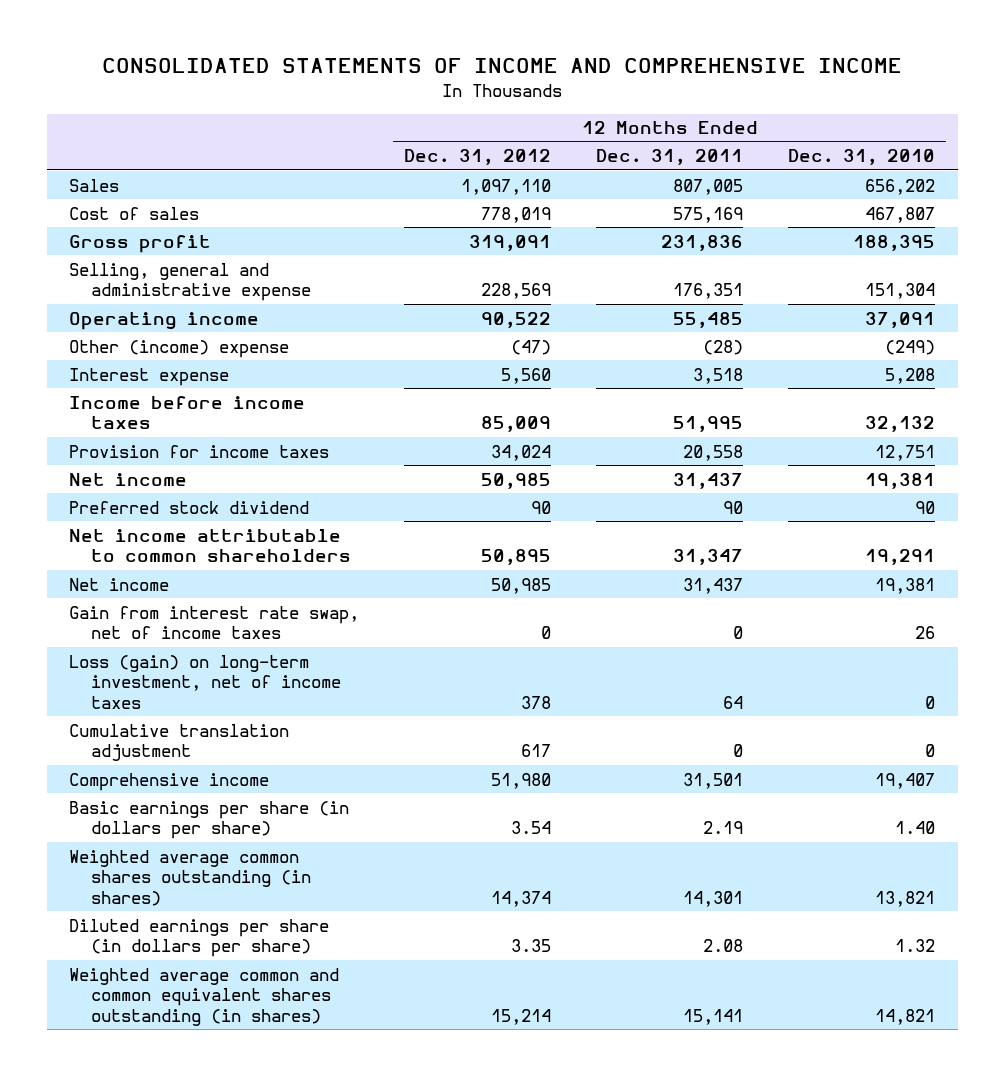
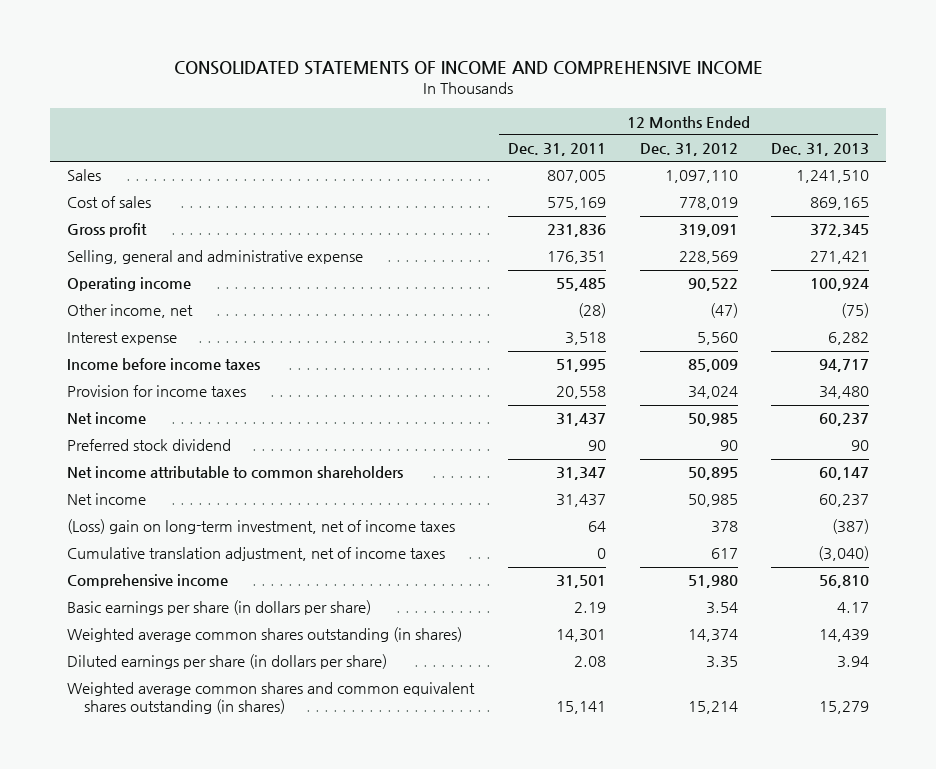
[788,149,936,166] Dec. 31, 2010 -> none
none -> [771,143,870,157] Dec. 31, 2013
[69,339,290,358] Other (income) expense -> [67,304,194,319] Other income, net
[69,605,360,640] Gain from interest rate swap, net of income taxes -> none
[69,654,341,709] Loss (gain) on long-term investment, net of income taxes -> [67,519,456,535] (Loss) gain on long-term investment, net of income taxes
[69,723,290,762] Cumulative translation adjustment -> [67,547,446,562] Cumulative translation adjustment, net of income taxes
[69,967,340,1026] Weighted average common and common equivalent shares outstanding (in shares) -> [67,682,476,715] Weighted average common shares and common equivalent shares outstanding (in shares)

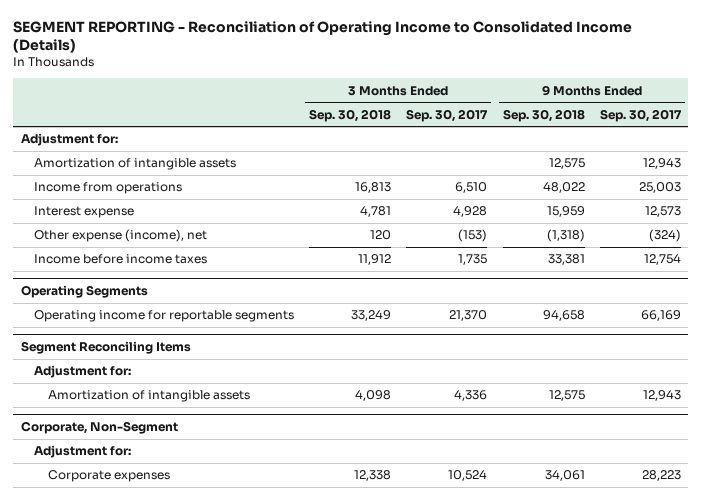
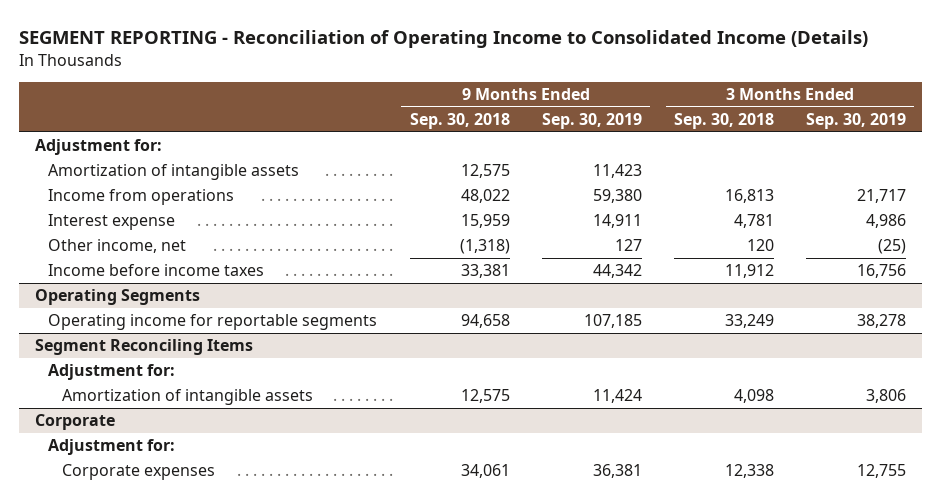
[406,108,489,122] Sep. 30, 2017 -> none
[599,108,682,122] Sep. 30, 2017 -> none
none -> [541,113,642,130] Sep. 30, 2019
none -> [806,113,907,130] Sep. 30, 2019
[34,229,208,243] Other expense (income), net -> [48,239,187,254] Other income, net
[20,421,178,435] Corporate, Non-Segment -> [35,414,116,431] Corporate

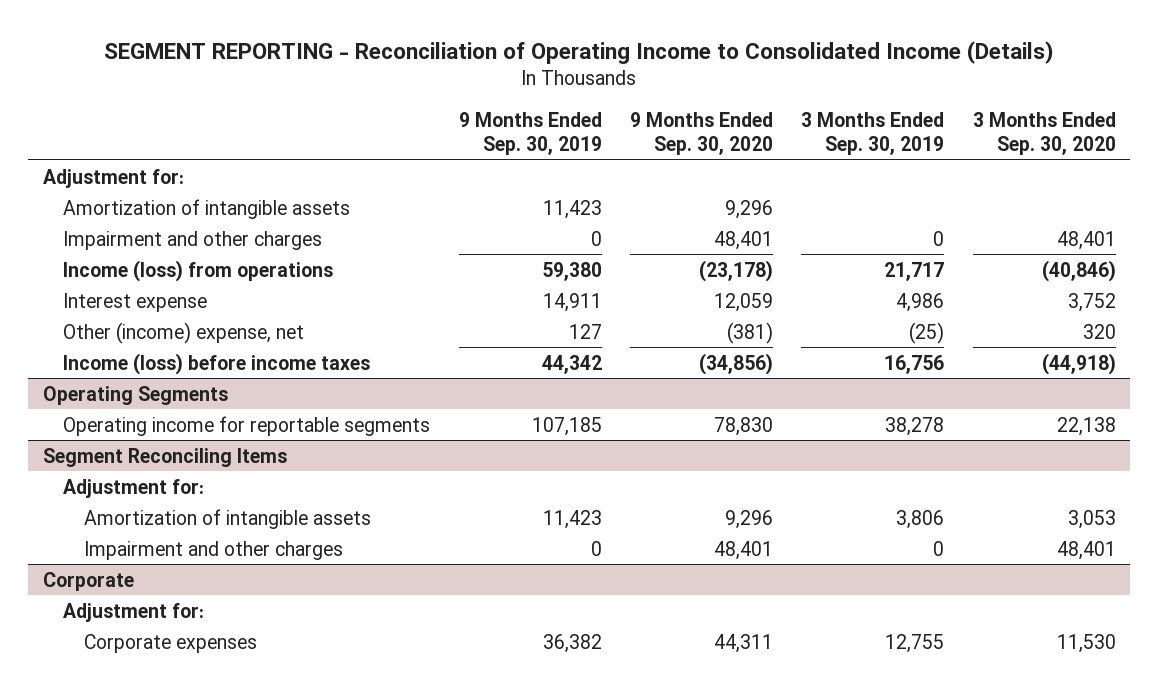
[409,113,510,130] Sep. 30, 2018 -> none
[673,113,774,130] Sep. 30, 2018 -> none
none -> [629,111,773,156] 9 Months Ended Sep. 30, 2020
none -> [972,111,1116,156] 3 Months Ended Sep. 30, 2020
none -> [63,230,323,250] Impairment and other charges
[48,189,235,206] Income from operations -> [63,259,334,282] Income (loss) from operations
[48,239,187,254] Other income, net -> [63,321,305,344] Other (income) expense, net
[48,264,265,277] Income before income taxes -> [63,352,371,375] Income (loss) before income taxes
[592,389,642,404] 11,424 -> [542,509,602,529] 11,423
none -> [83,540,343,560] Impairment and other charges
[592,464,642,479] 36,381 -> [542,633,602,653] 36,382

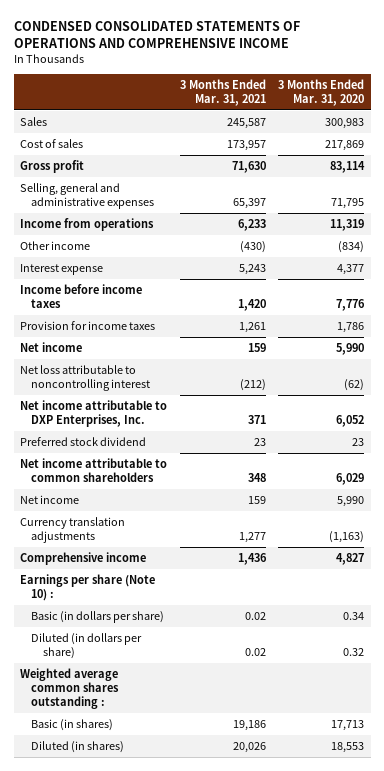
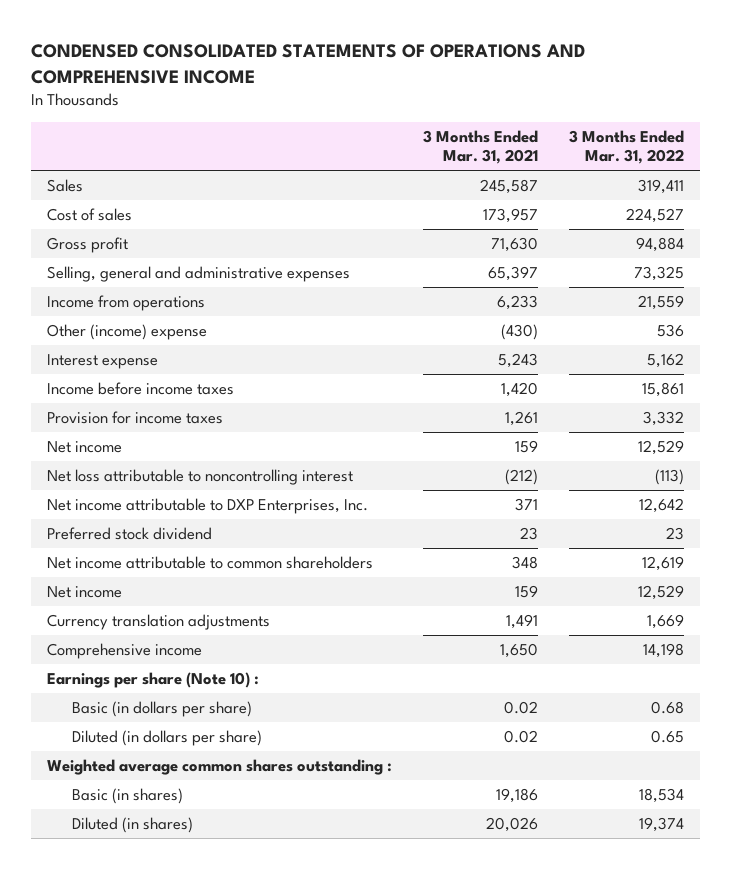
[278,78,365,106] 3 Months Ended Mar. 31, 2020 -> none
none -> [568,129,684,165] 3 Months Ended Mar. 31, 2022
[20,241,91,251] Other income -> [46,323,207,340] Other (income) expense
[238,532,266,544] 1,277 -> [505,613,538,629] 1,491
[237,553,267,566] 1,436 -> [499,642,538,658] 1,650

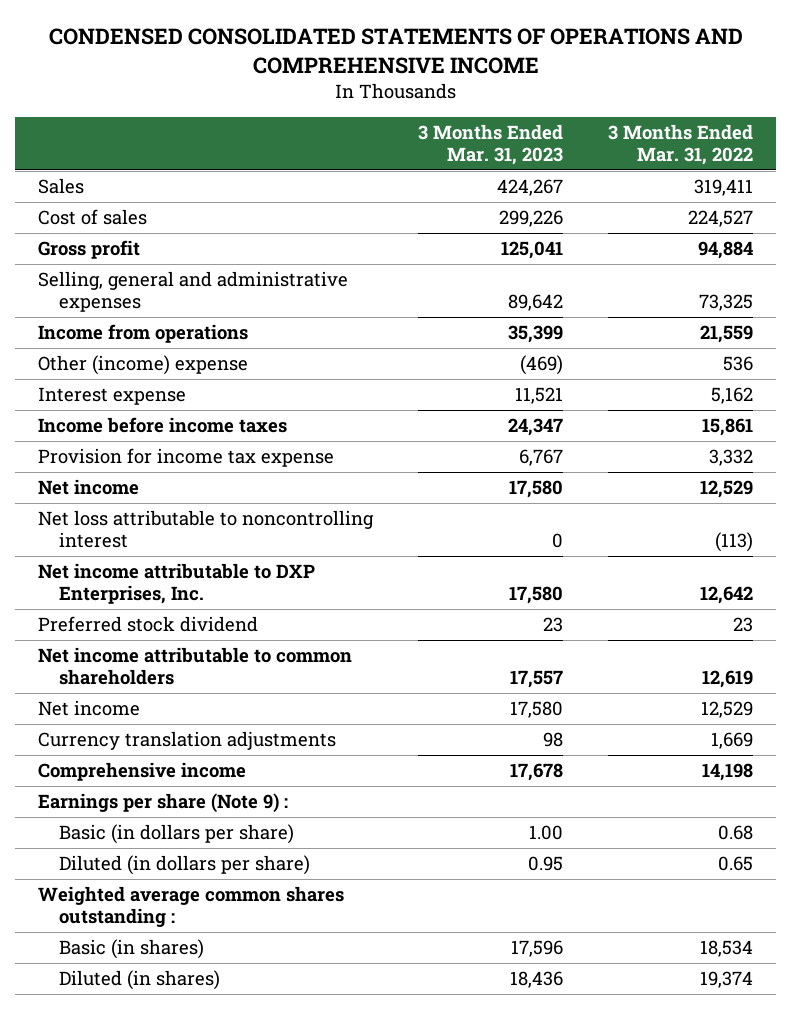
[422,129,538,165] 3 Months Ended Mar. 31, 2021 -> none
none -> [418,124,564,166] 3 Months Ended Mar. 31, 2023
[46,410,223,424] Provision for income taxes -> [37,448,334,468] Provision for income tax expense
[46,671,259,688] Earnings per share (Note 10) : -> [37,793,288,814] Earnings per share (Note 9) :

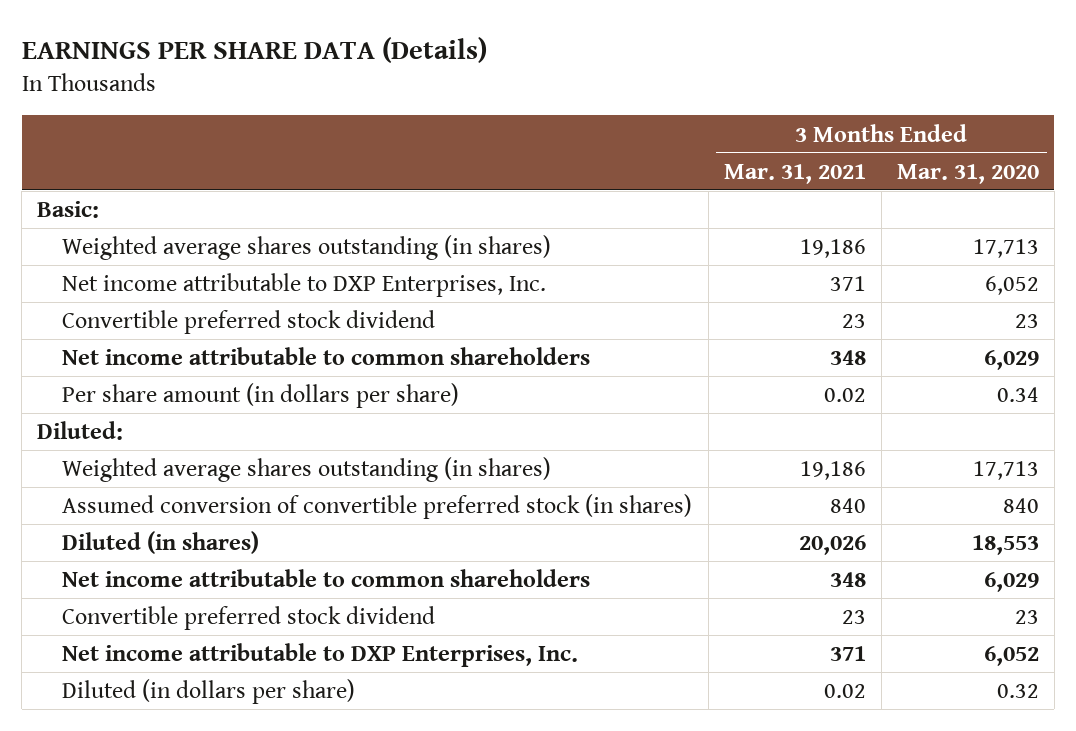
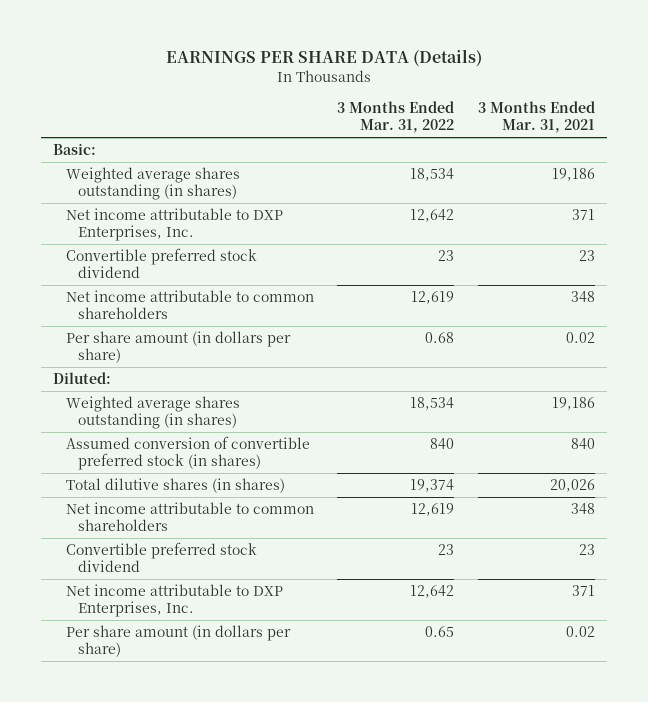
[896,163,1039,184] Mar. 31, 2020 -> none
none -> [337,101,455,134] 3 Months Ended Mar. 31, 2022
[62,531,260,555] Diluted (in shares) -> [65,478,285,494] Total dilutive shares (in shares)
[62,679,356,705] Diluted (in dollars per share) -> [65,625,291,658] Per share amount (in dollars per share)

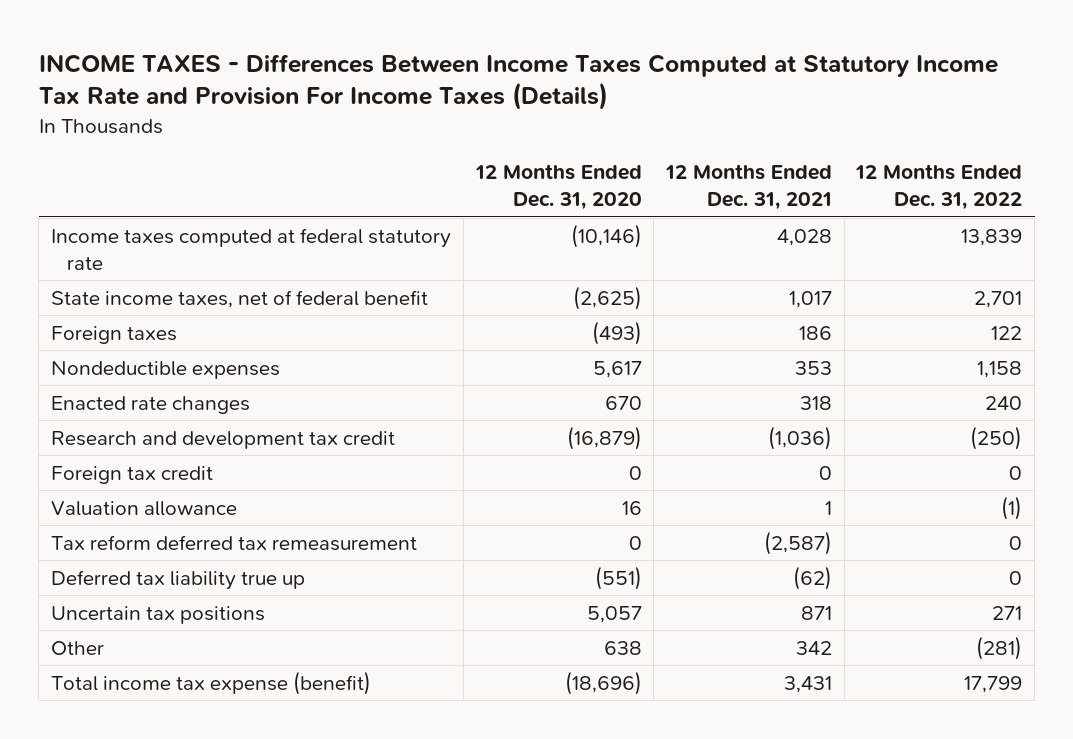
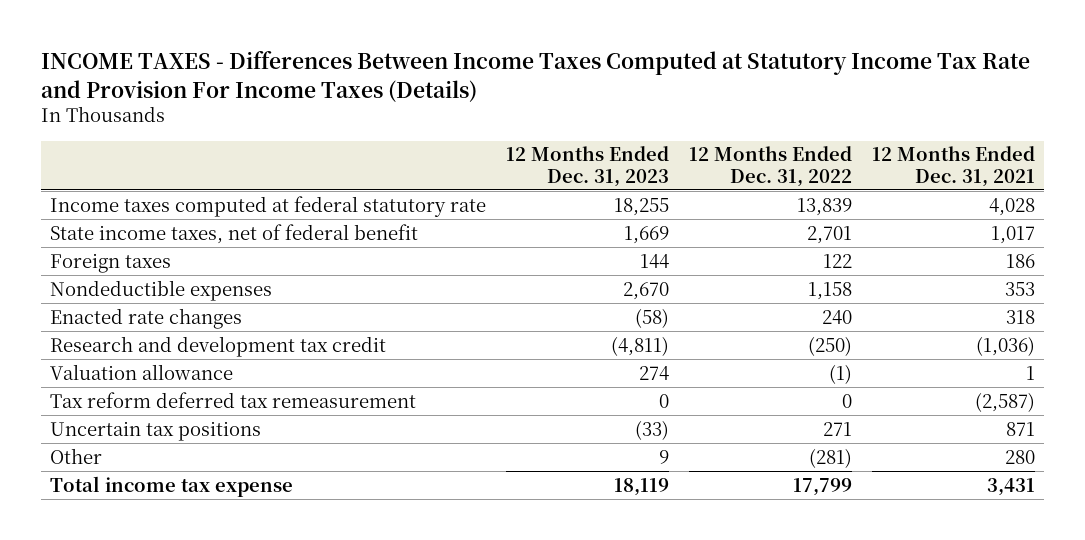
[474,163,642,211] 12 Months Ended Dec. 31, 2020 -> none
none -> [506,146,670,187] 12 Months Ended Dec. 31, 2023
[51,465,214,484] Foreign tax credit -> none
[51,569,306,590] Deferred tax liability true up -> none
[795,640,832,655] 342 -> [1004,449,1035,464] 280
[51,670,372,695] Total income tax expense (benefit) -> [50,475,294,497] Total income tax expense

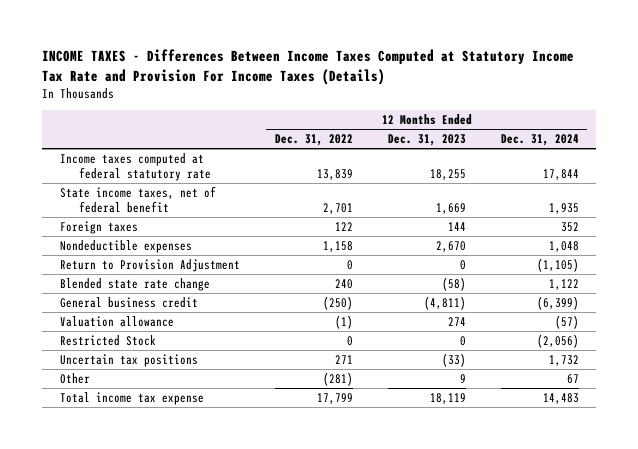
[871,146,1035,187] 12 Months Ended Dec. 31, 2021 -> none
none -> [500,133,579,146] Dec. 31, 2024
none -> [59,258,240,272] Return to Provision Adjustment
[50,307,243,329] Enacted rate changes -> [59,277,210,291] Blended state rate change
[50,335,387,357] Research and development tax credit -> [59,296,198,308] General business credit
[50,391,417,408] Tax reform deferred tax remeasurement -> none
none -> [59,334,156,346] Restricted Stock

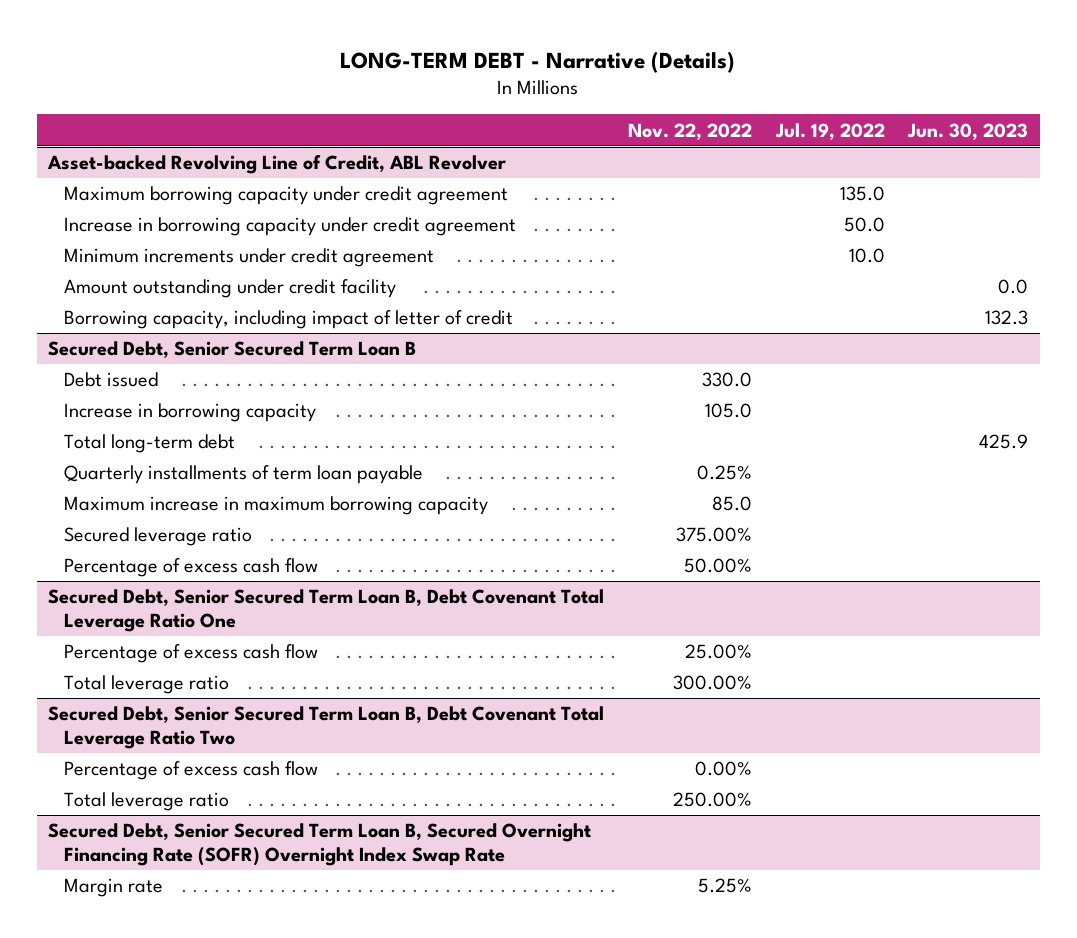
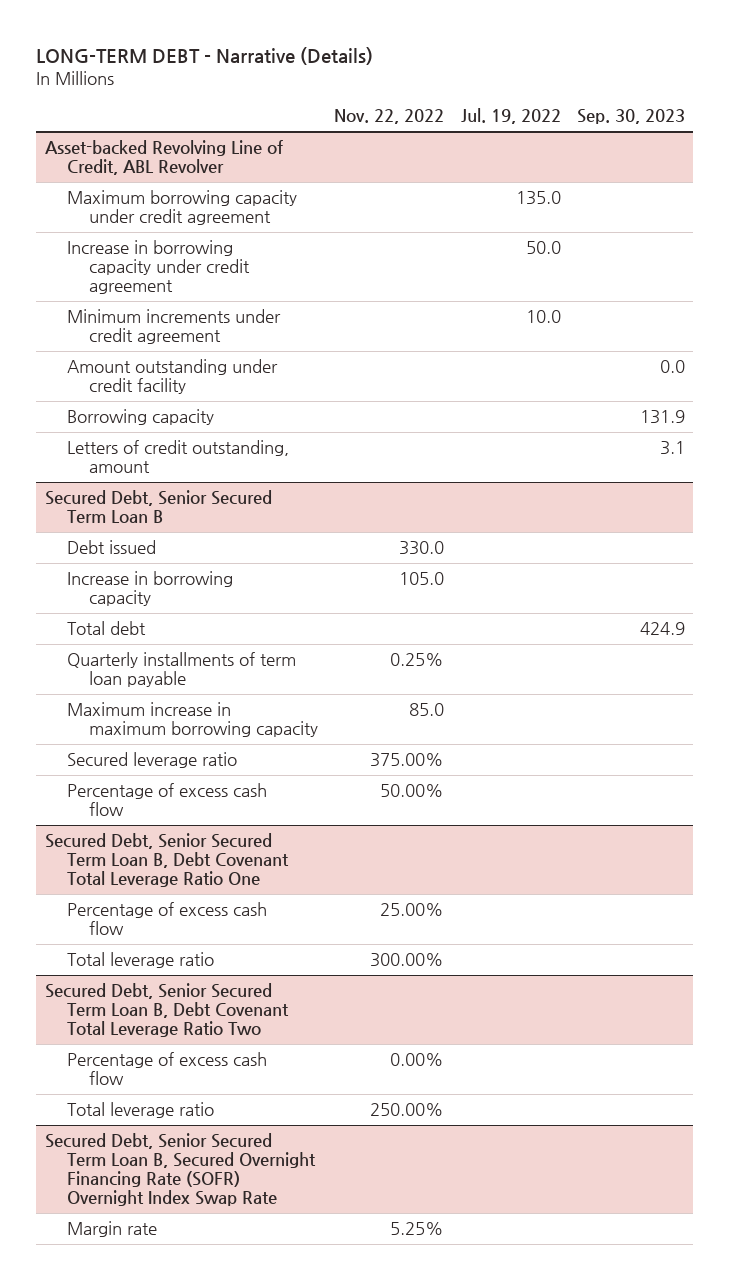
[907,122,1029,140] Jun. 30, 2023 -> none
none -> [577,109,686,125] Sep. 30, 2023
[64,310,514,330] Borrowing capacity, including impact of letter of credit -> [66,409,214,426] Borrowing capacity
none -> [66,440,289,474] Letters of credit outstanding, amount
[64,434,236,454] Total long-term debt -> [66,621,146,636] Total debt

